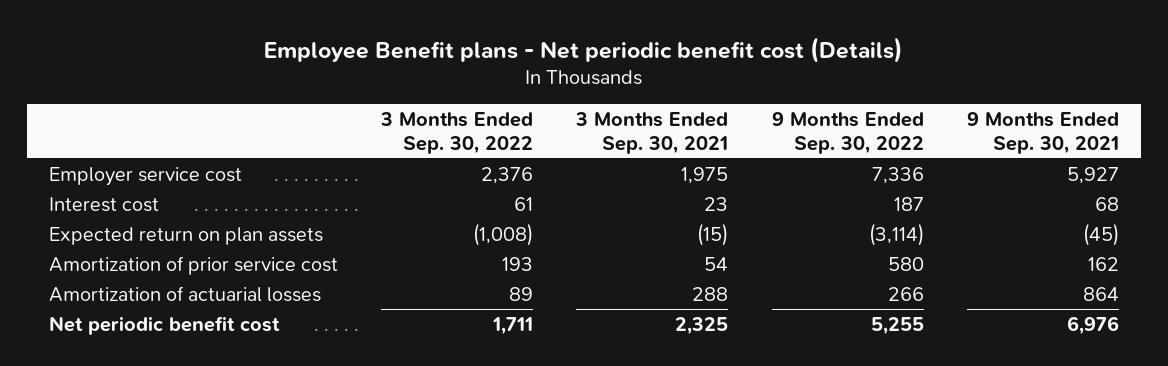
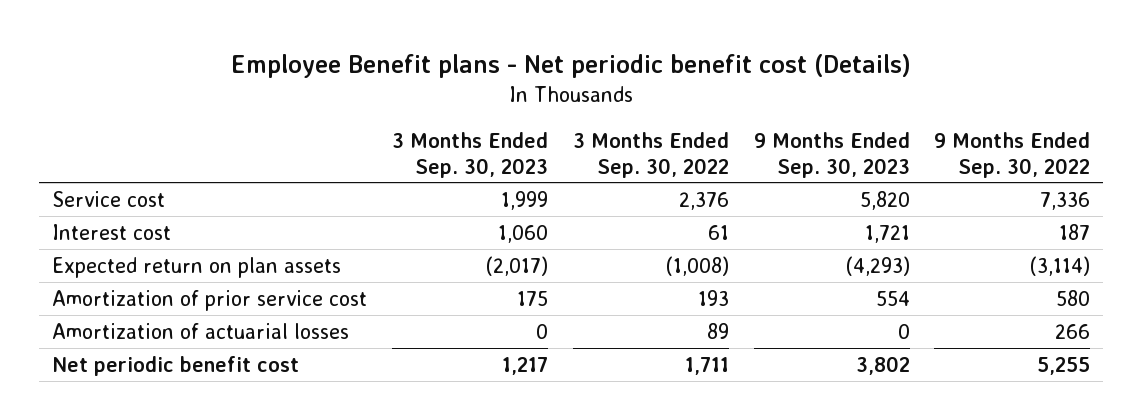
[575,111,729,154] 3 Months Ended Sep. 30, 2021 -> none
[967,111,1120,154] 9 Months Ended Sep. 30, 2021 -> none
none -> [391,131,548,178] 3 Months Ended Sep. 30, 2023
none -> [753,131,910,178] 9 Months Ended Sep. 30, 2023
[48,166,242,186] Employer service cost -> [51,190,165,207] Service cost

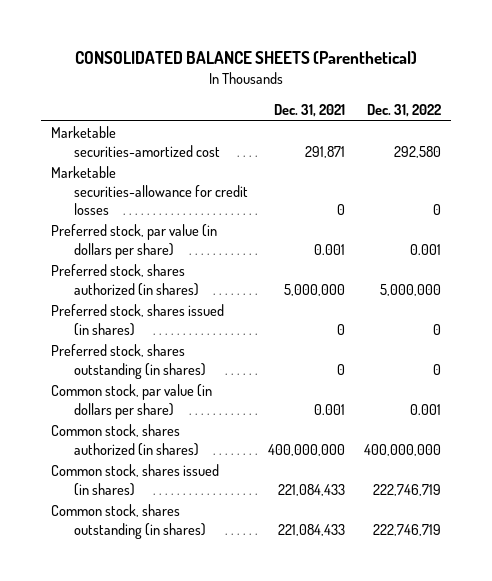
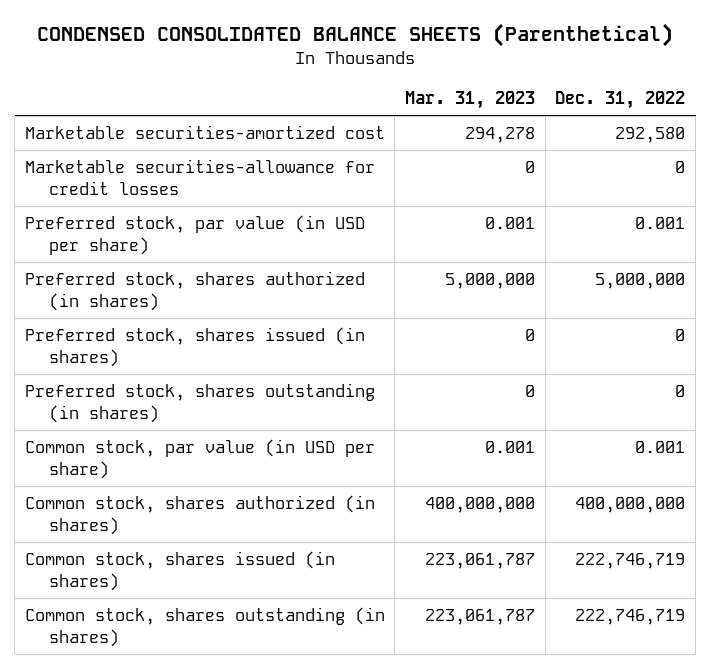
[75,50,418,64] CONSOLIDATED BALANCE SHEETS (Parenthetical) -> [37,22,674,47] CONDENSED CONSOLIDATED BALANCE SHEETS (Parenthetical)
[273,103,345,117] Dec. 31, 2021 -> none
none -> [405,90,536,109] Mar. 31, 2023
[50,224,217,259] Preferred stock, par value (in dollars per share) -> [24,215,365,256] Preferred stock, par value (in USD per share)
[50,384,212,419] Common stock, par value (in dollars per share) -> [24,439,375,480] Common stock, par value (in USD per share)

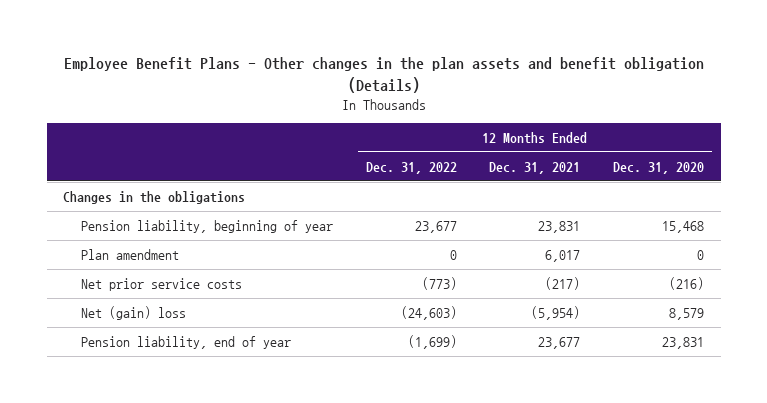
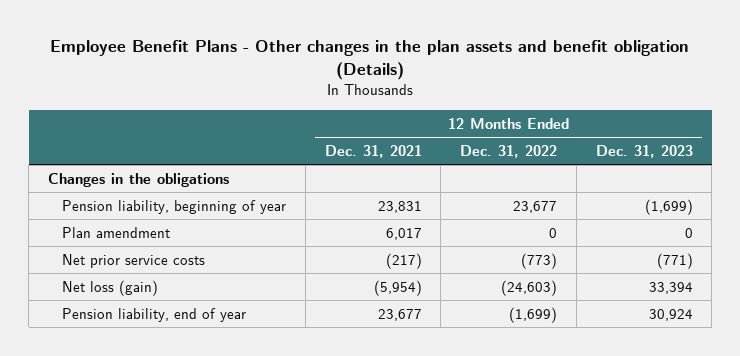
[613,161,705,174] Dec. 31, 2020 -> none
none -> [595,144,693,158] Dec. 31, 2023
[81,305,187,320] Net (gain) loss -> [62,279,159,296] Net loss (gain)

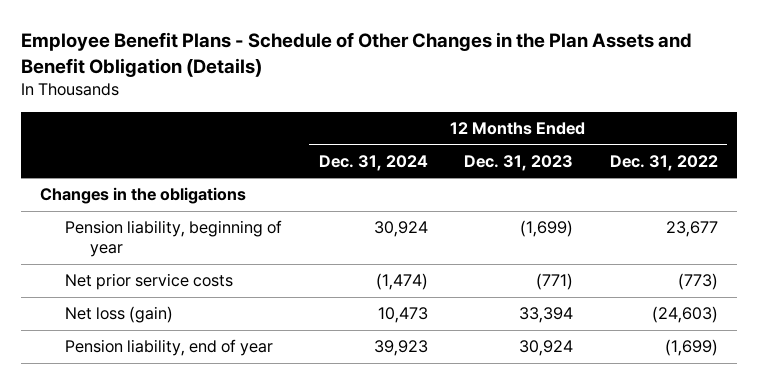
[50,39,690,81] Employee Benefit Plans - Other changes in the plan assets and benefit obligation (Details) -> [21,32,693,77] Employee Benefit Plans - Schedule of Other Changes in the Plan Assets and Benefit Obligation (Details)
[324,144,422,158] Dec. 31, 2021 -> none
none -> [318,154,428,171] Dec. 31, 2024
[62,226,171,238] Plan amendment -> none

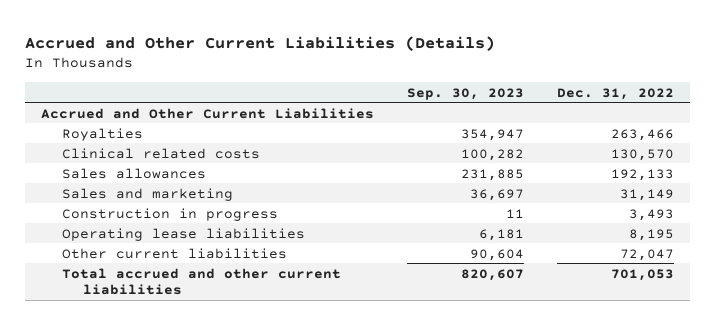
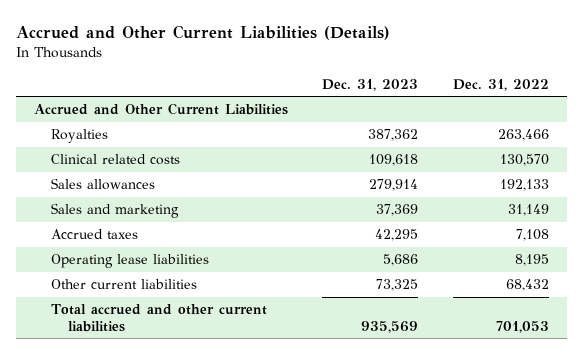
[406,87,524,100] Sep. 30, 2023 -> none
none -> [322,78,419,91] Dec. 31, 2023
[62,207,279,221] Construction in progress -> none
none -> [50,229,138,240] Accrued taxes
[619,248,674,261] 72,047 -> [506,279,550,292] 68,432

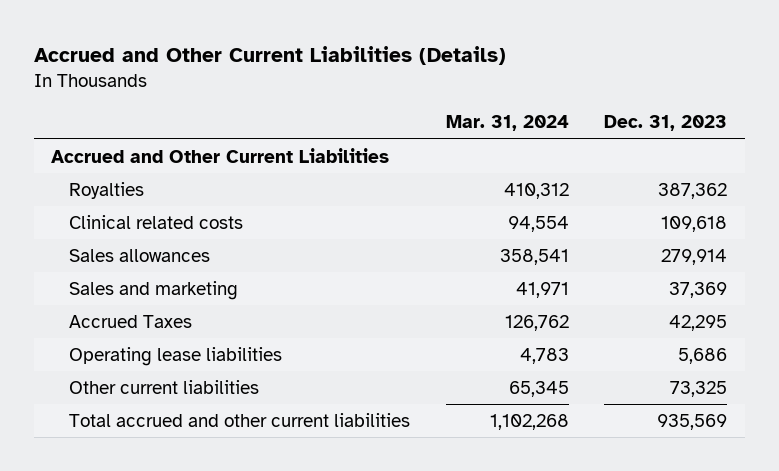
[453,78,550,91] Dec. 31, 2022 -> none
none -> [445,115,569,132] Mar. 31, 2024
[50,229,138,240] Accrued taxes -> [69,314,193,328] Accrued Taxes

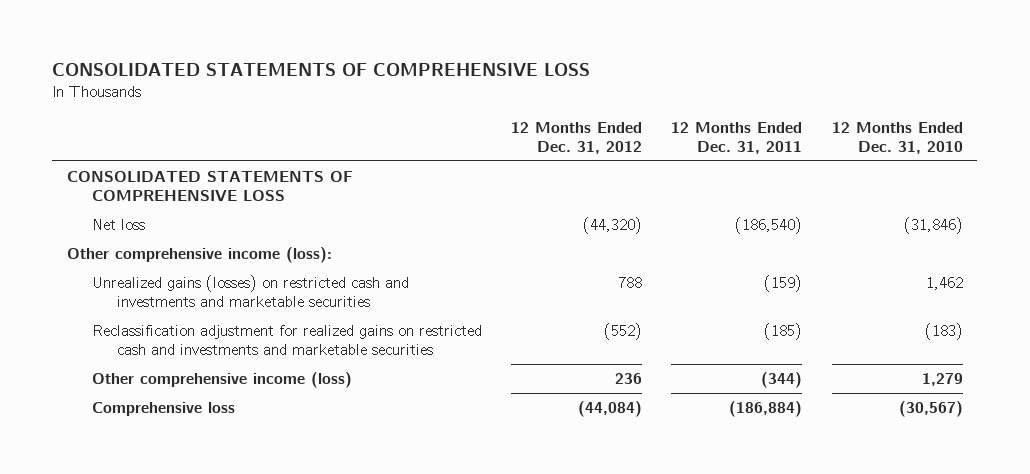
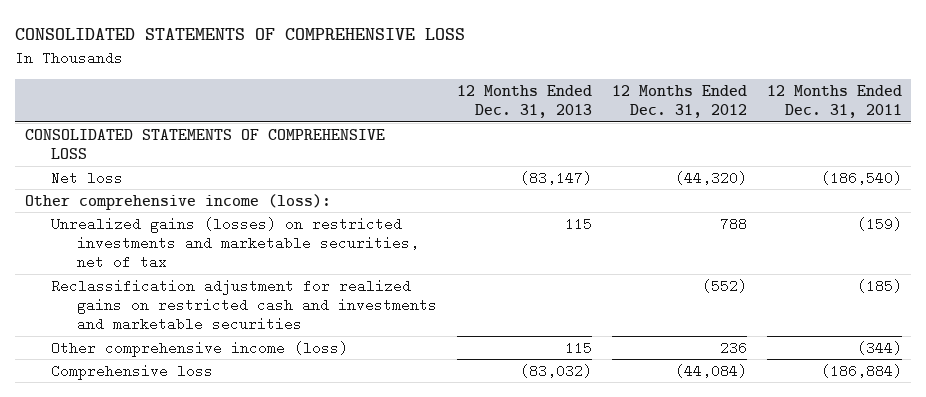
[831,121,963,154] 12 Months Ended Dec. 31, 2010 -> none
none -> [456,84,592,118] 12 Months Ended Dec. 31, 2013
[91,274,409,307] Unrealized gains (losses) on restricted cash and investments and marketable securities -> [51,216,420,270] Unrealized gains (losses) on restricted investments and marketable securities, net of tax

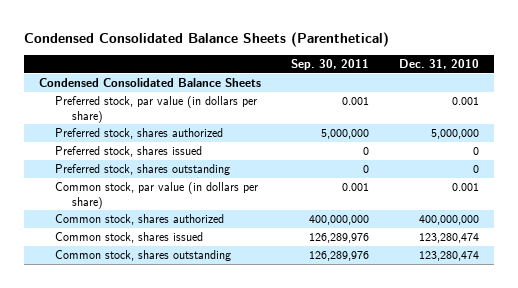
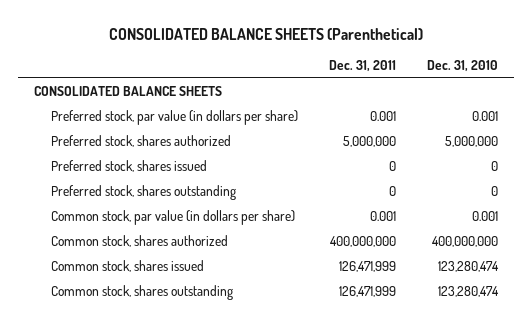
[24,32,390,48] Condensed Consolidated Balance Sheets (Parenthetical) -> [109,27,424,40] CONSOLIDATED BALANCE SHEETS (Parenthetical)
[290,59,369,71] Sep. 30, 2011 -> none
none -> [329,60,397,73] Dec. 31, 2011
[39,78,262,88] Condensed Consolidated Balance Sheets -> [34,86,223,97] CONSOLIDATED BALANCE SHEETS

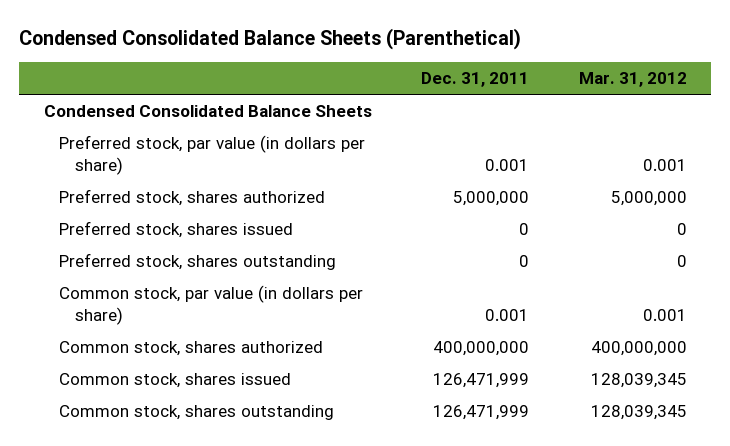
[109,27,424,40] CONSOLIDATED BALANCE SHEETS (Parenthetical) -> [18,28,521,51] Condensed Consolidated Balance Sheets (Parenthetical)
[427,60,499,73] Dec. 31, 2010 -> none
none -> [578,72,687,88] Mar. 31, 2012
[34,86,223,97] CONSOLIDATED BALANCE SHEETS -> [43,104,372,117] Condensed Consolidated Balance Sheets

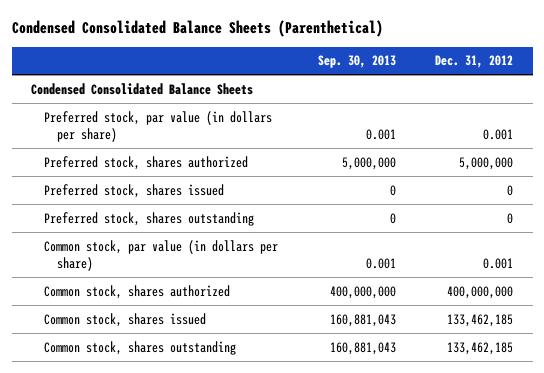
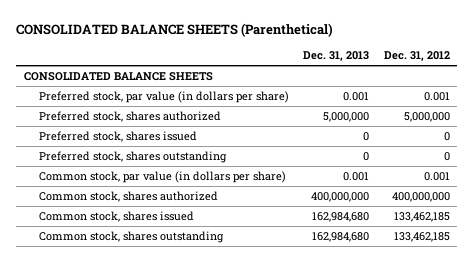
[11,19,383,37] Condensed Consolidated Balance Sheets (Parenthetical) -> [16,22,334,37] CONSOLIDATED BALANCE SHEETS (Parenthetical)
[317,55,396,69] Sep. 30, 2013 -> none
none -> [303,51,370,62] Dec. 31, 2013
[31,82,254,95] Condensed Consolidated Balance Sheets -> [23,72,213,82] CONSOLIDATED BALANCE SHEETS

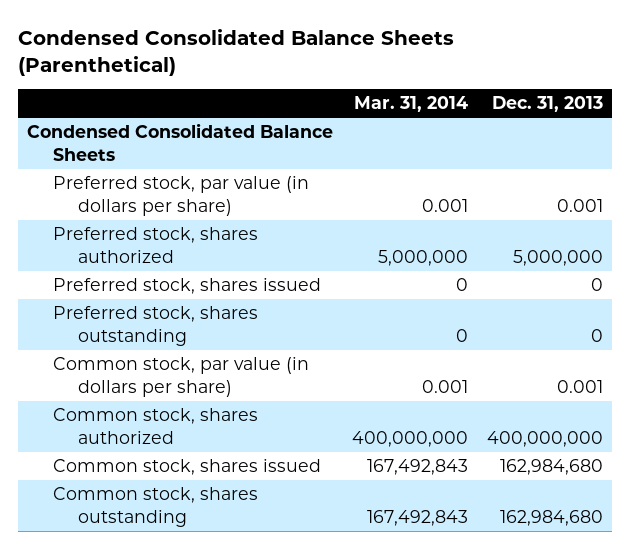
[16,22,334,37] CONSOLIDATED BALANCE SHEETS (Parenthetical) -> [17,28,454,76] Condensed Consolidated Balance Sheets (Parenthetical)
[383,51,450,62] Dec. 31, 2012 -> none
none -> [354,96,469,113] Mar. 31, 2014
[23,72,213,82] CONSOLIDATED BALANCE SHEETS -> [27,123,334,161] Condensed Consolidated Balance Sheets

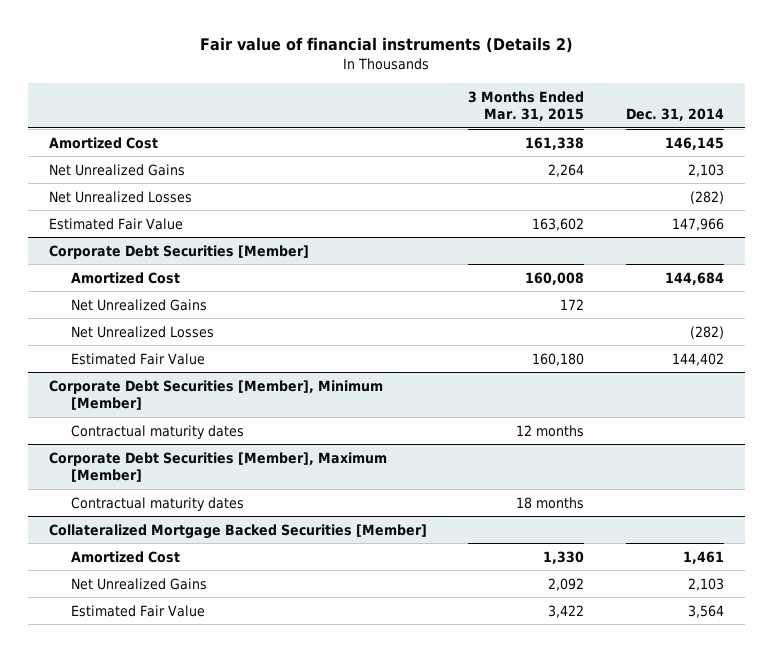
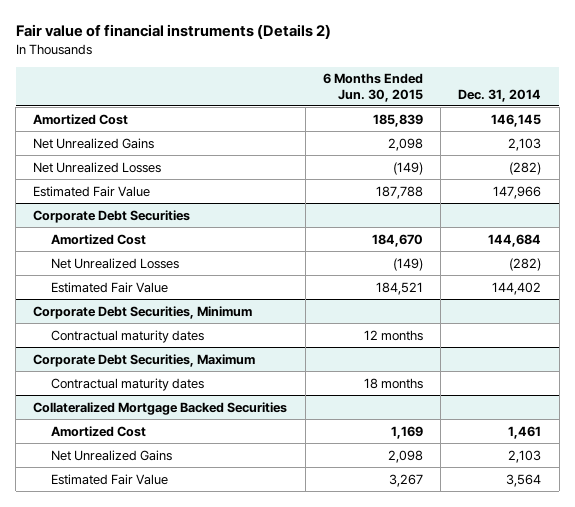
[468,90,585,122] 3 Months Ended Mar. 31, 2015 -> none
none -> [322,73,423,102] 6 Months Ended Jun. 30, 2015
[48,244,309,259] Corporate Debt Securities [Member] -> [33,209,191,223] Corporate Debt Securities
[70,298,207,311] Net Unrealized Gains -> none
[48,379,383,411] Corporate Debt Securities [Member], Minimum [Member] -> [33,305,253,319] Corporate Debt Securities, Minimum
[48,451,387,483] Corporate Debt Securities [Member], Maximum [Member] -> [33,353,256,367] Corporate Debt Securities, Maximum
[48,523,427,539] Collateralized Mortgage Backed Securities [Member] -> [33,401,288,415] Collateralized Mortgage Backed Securities

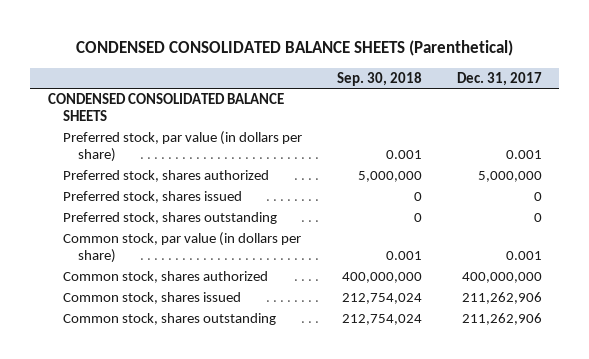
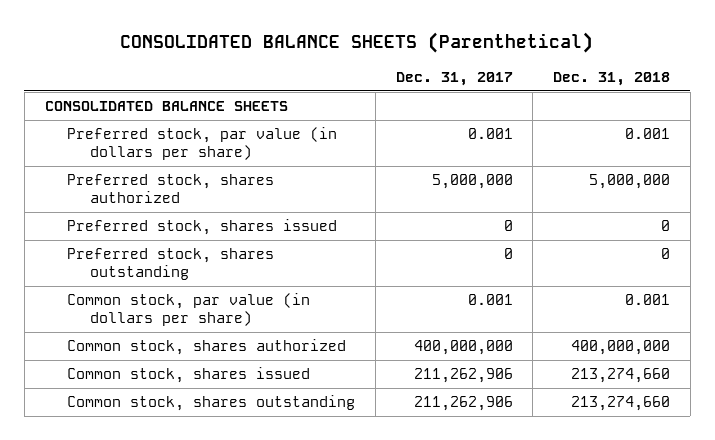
[75,40,513,57] CONDENSED CONSOLIDATED BALANCE SHEETS (Parenthetical) -> [120,31,594,53] CONSOLIDATED BALANCE SHEETS (Parenthetical)
[336,71,422,86] Sep. 30, 2018 -> none
none -> [552,72,670,87] Dec. 31, 2018
[47,93,284,122] CONDENSED CONSOLIDATED BALANCE SHEETS -> [44,101,288,112] CONSOLIDATED BALANCE SHEETS

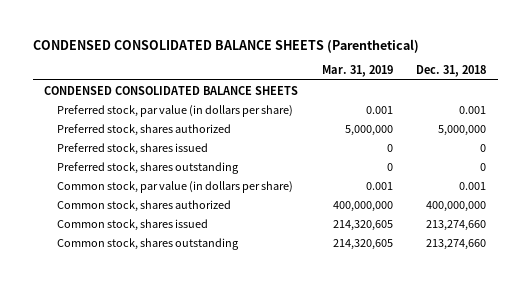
[120,31,594,53] CONSOLIDATED BALANCE SHEETS (Parenthetical) -> [32,38,419,53] CONDENSED CONSOLIDATED BALANCE SHEETS (Parenthetical)
[395,72,513,87] Dec. 31, 2017 -> none
none -> [321,65,393,78] Mar. 31, 2019
[44,101,288,112] CONSOLIDATED BALANCE SHEETS -> [44,85,299,95] CONDENSED CONSOLIDATED BALANCE SHEETS

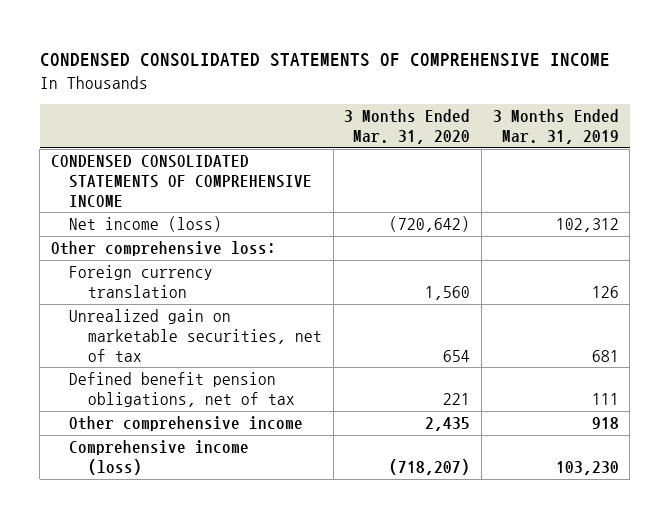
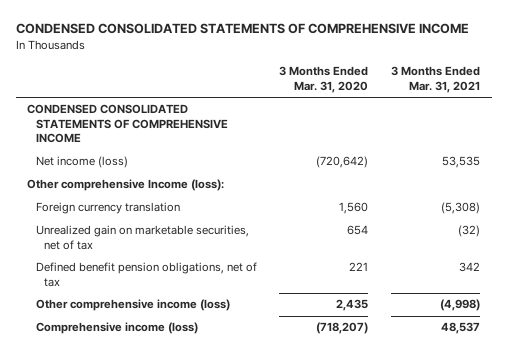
[492,109,619,145] 3 Months Ended Mar. 31, 2019 -> none
none -> [391,66,481,93] 3 Months Ended Mar. 31, 2021
[50,241,276,257] Other comprehensive loss: -> [27,179,225,192] Other comprehensive Income (loss):
[69,416,304,432] Other comprehensive income -> [35,299,230,312] Other comprehensive income (loss)

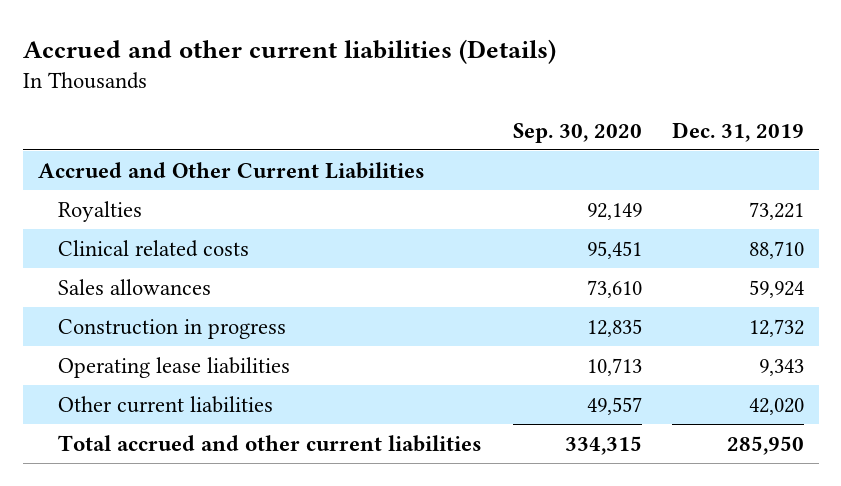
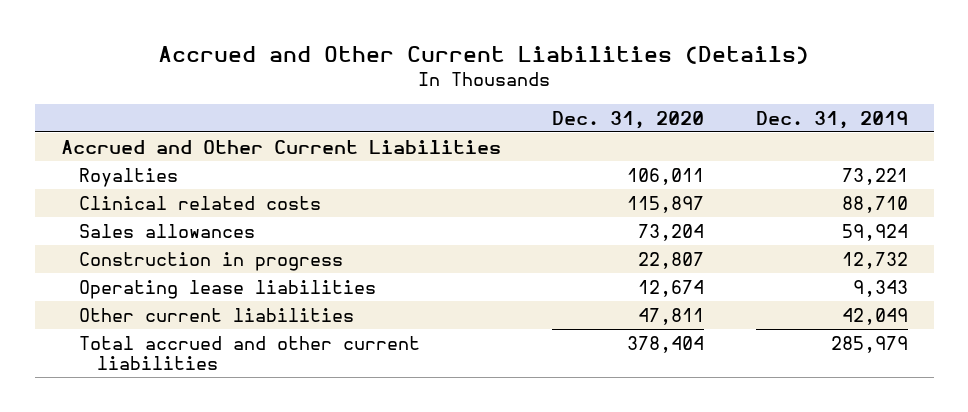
[22,38,556,64] Accrued and other current liabilities (Details) -> [158,46,810,65] Accrued and Other Current Liabilities (Details)
[512,122,642,143] Sep. 30, 2020 -> none
none -> [552,110,705,129] Dec. 31, 2020
[748,397,804,415] 42,020 -> [841,307,908,325] 42,049
[726,435,804,455] 285,950 -> [830,335,908,353] 285,979

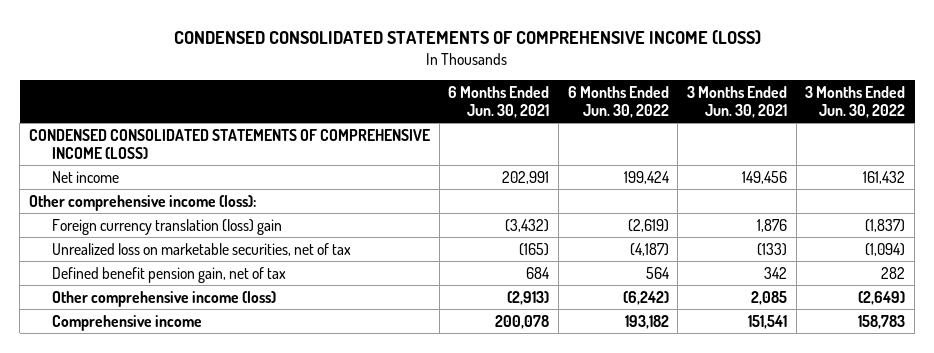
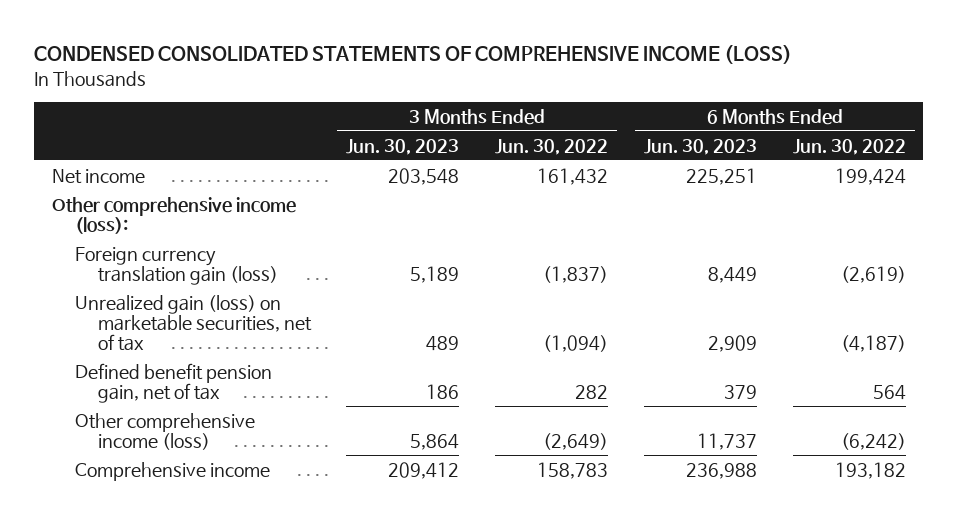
[448,85,550,119] 6 Months Ended Jun. 30, 2021 -> none
[686,85,787,119] 3 Months Ended Jun. 30, 2021 -> none
none -> [346,138,460,155] Jun. 30, 2023
none -> [643,138,757,155] Jun. 30, 2023
[28,128,430,159] CONDENSED CONSOLIDATED STATEMENTS OF COMPREHENSIVE INCOME (LOSS) -> none
[52,218,283,235] Foreign currency translation (loss) gain -> [74,246,278,285] Foreign currency translation gain (loss)
[52,242,352,256] Unrealized loss on marketable securities, net of tax -> [74,294,312,352] Unrealized gain (loss) on marketable securities, net of tax

